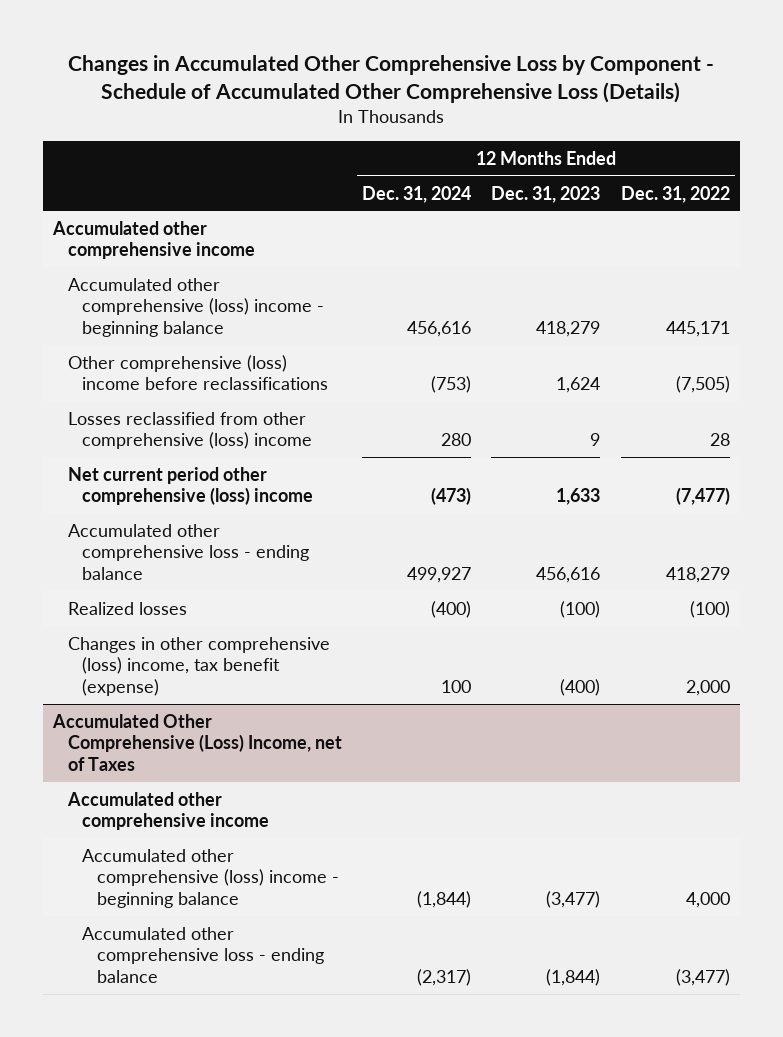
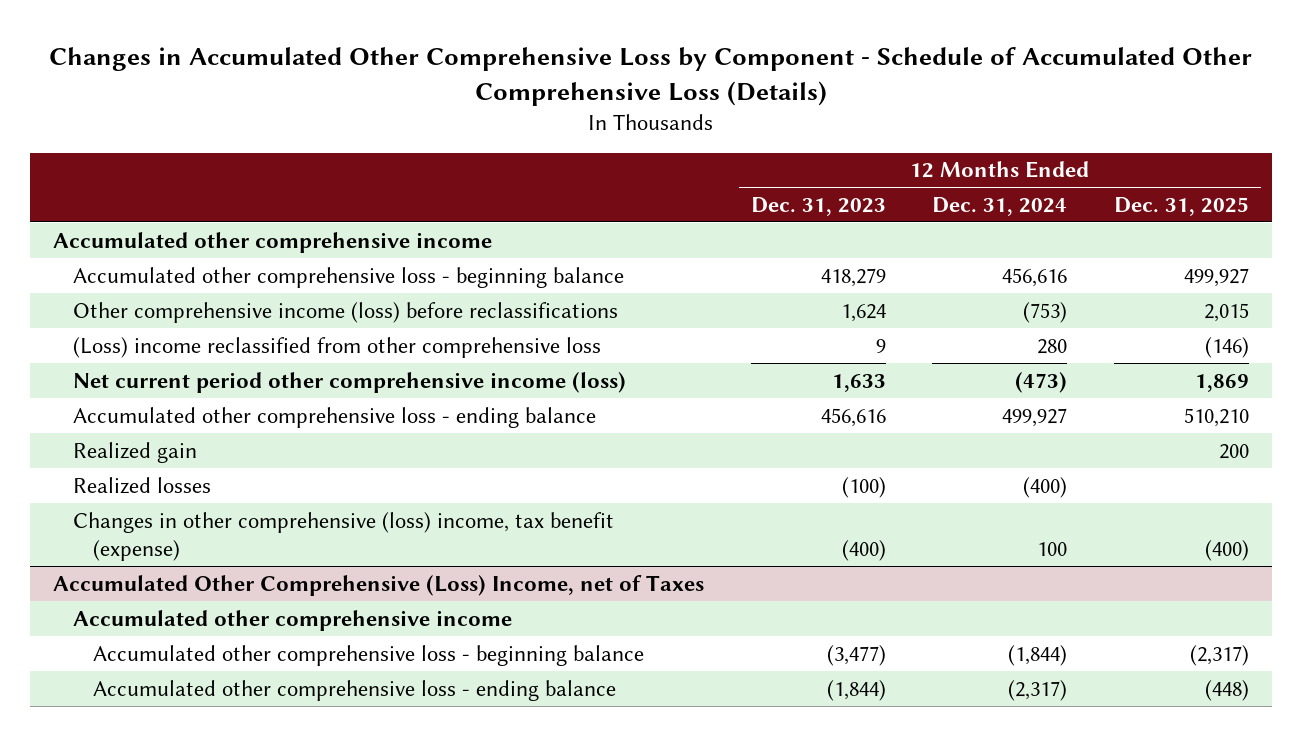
[620,185,730,203] Dec. 31, 2022 -> none
none -> [1113,196,1249,216] Dec. 31, 2025
[67,277,325,338] Accumulated other comprehensive (loss) income - beginning balance -> [73,266,625,288] Accumulated other comprehensive loss - beginning balance
[67,354,329,391] Other comprehensive (loss) income before reclassifications -> [73,301,619,323] Other comprehensive income (loss) before reclassifications
[67,411,313,450] Losses reclassified from other comprehensive (loss) income -> [73,336,602,358] (Loss) income reclassified from other comprehensive loss
[67,466,314,506] Net current period other comprehensive (loss) income -> [73,371,627,393] Net current period other comprehensive income (loss)
none -> [73,441,198,463] Realized gain
[82,848,340,909] Accumulated other comprehensive (loss) income - beginning balance -> [93,644,645,666] Accumulated other comprehensive loss - beginning balance

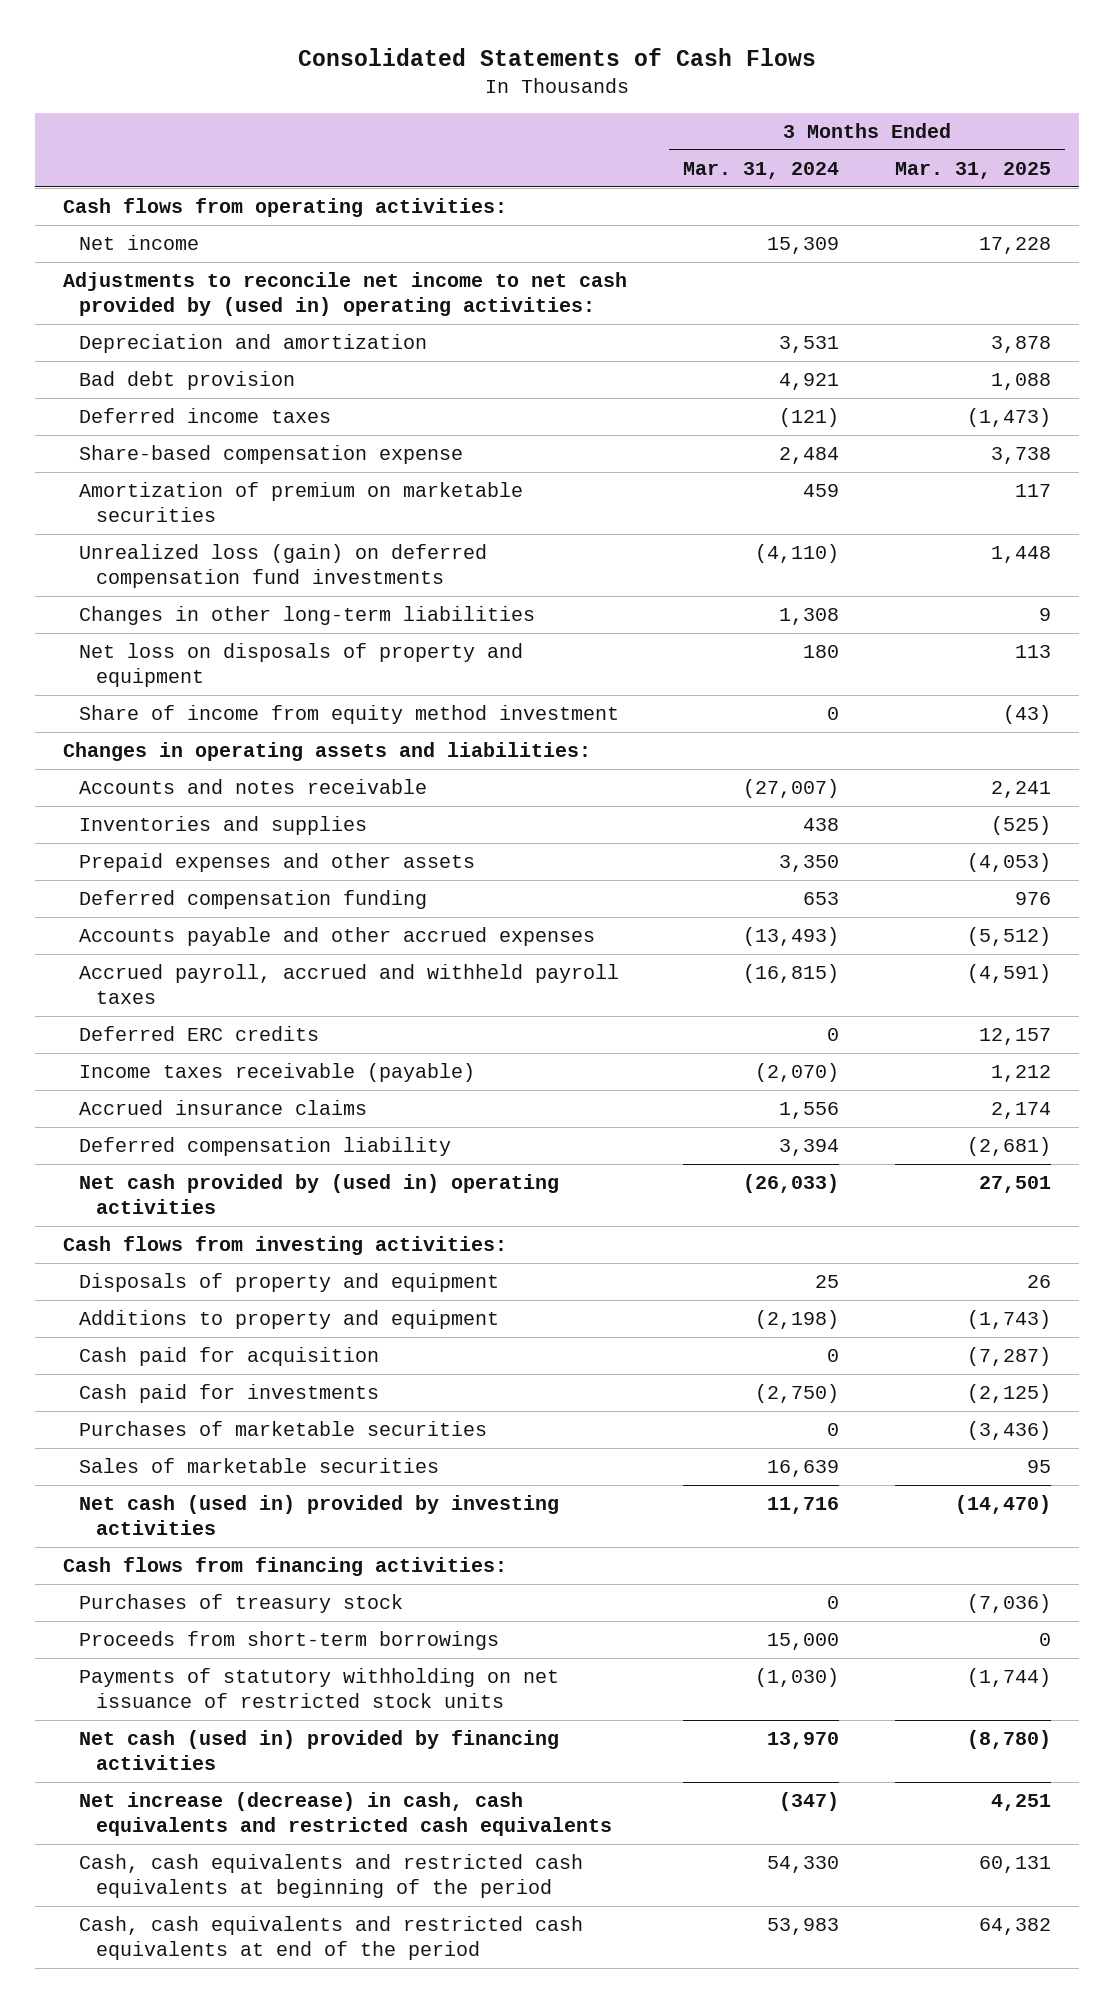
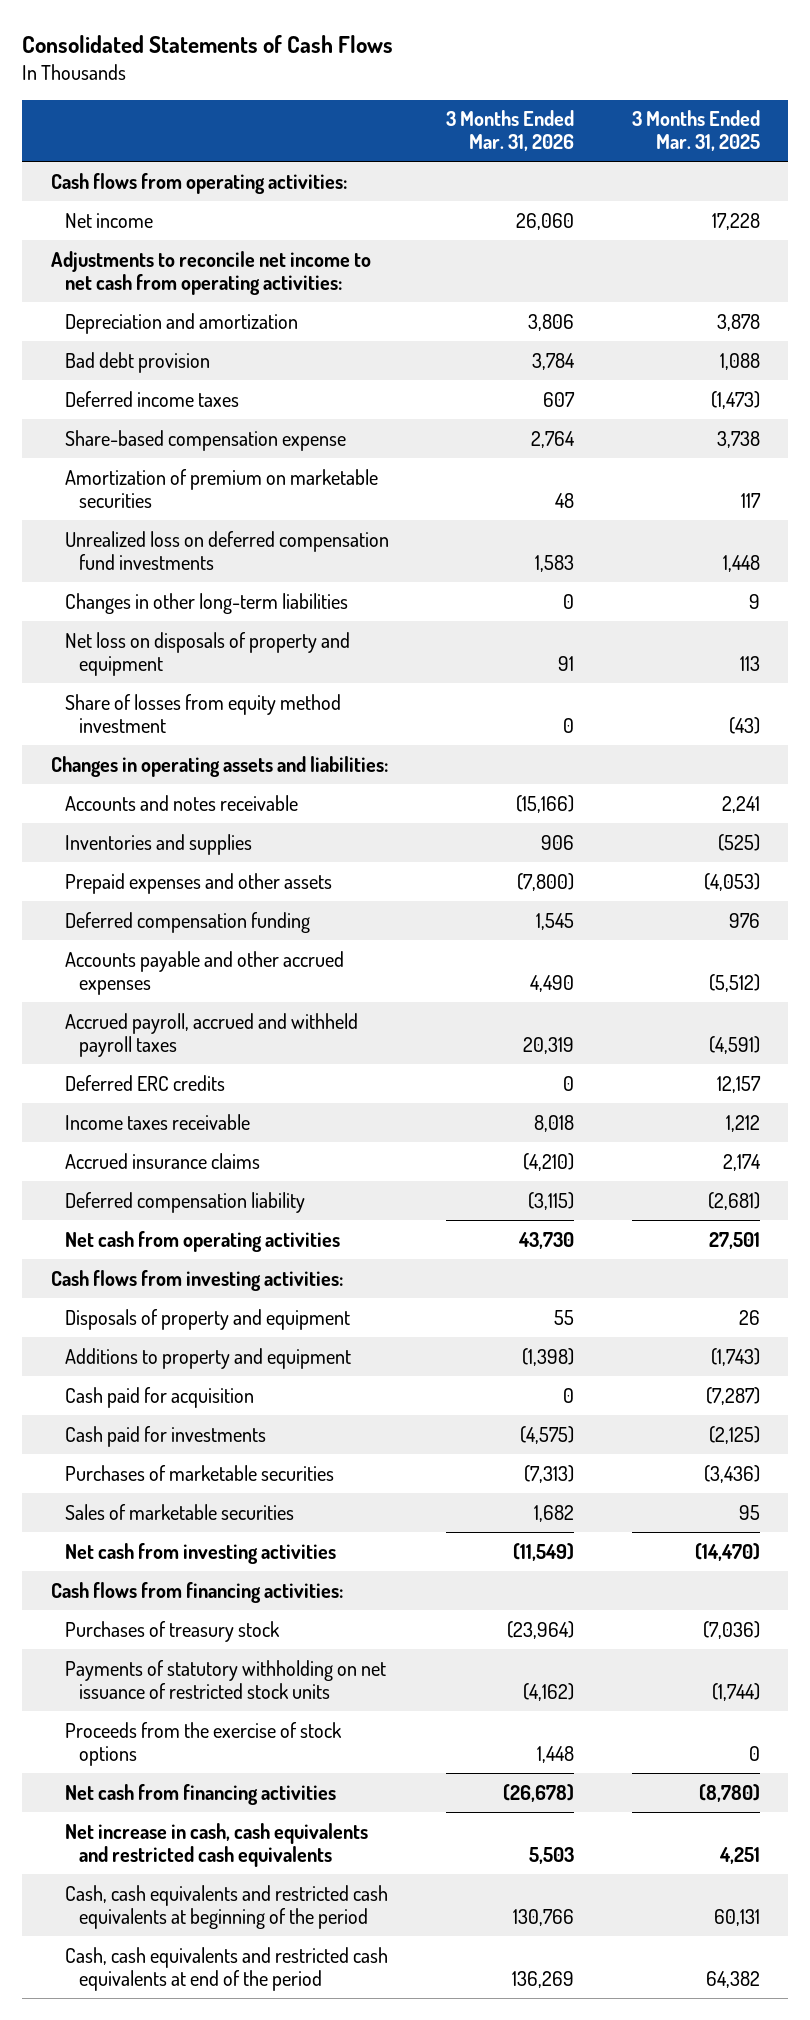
[682,161,839,179] Mar. 31, 2024 -> none
none -> [446,110,575,152] 3 Months Ended Mar. 31, 2026
[62,272,627,316] Adjustments to reconcile net income to net cash provided by (used in) operating activities: -> [50,250,371,295] Adjustments to reconcile net income to net cash from operating activities:
[79,544,488,588] Unrealized loss (gain) on deferred compensation fund investments -> [64,530,389,570] Unrealized loss on deferred compensation fund investments
[79,705,620,725] Share of income from equity method investment -> [64,693,341,733] Share of losses from equity method investment
[79,1063,476,1083] Income taxes receivable (payable) -> [64,1113,250,1130] Income taxes receivable
[79,1174,560,1214] Net cash provided by (used in) operating activities -> [64,1230,340,1252] Net cash from operating activities
[79,1495,560,1535] Net cash (used in) provided by investing activities -> [64,1542,336,1564] Net cash from investing activities
[79,1631,500,1651] Proceeds from short-term borrowings -> none
none -> [64,1721,342,1766] Proceeds from the exercise of stock options
[79,1730,560,1770] Net cash (used in) provided by financing activities -> [64,1783,336,1805] Net cash from financing activities
[79,1792,612,1836] Net increase (decrease) in cash, cash equivalents and restricted cash equivalents -> [64,1822,368,1867] Net increase in cash, cash equivalents and restricted cash equivalents

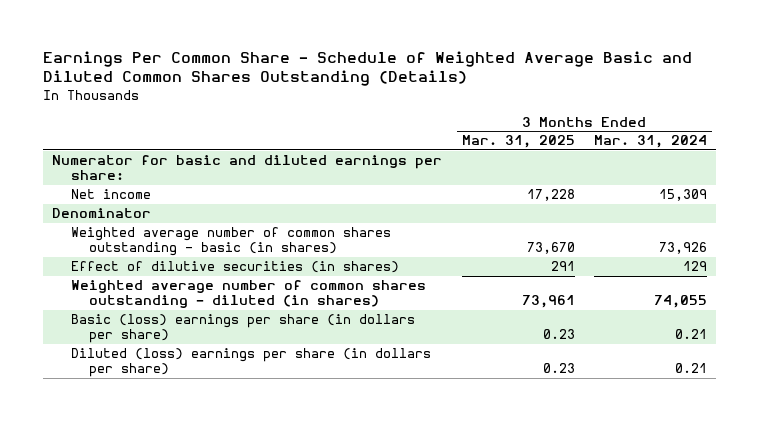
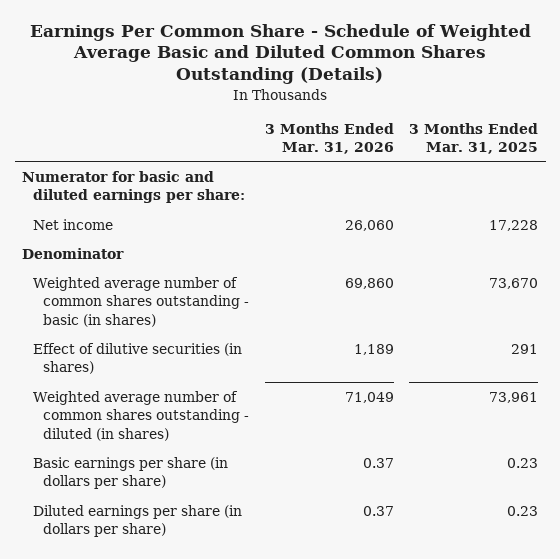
[593,135,707,149] Mar. 31, 2024 -> none
none -> [264,122,394,154] 3 Months Ended Mar. 31, 2026
[70,314,415,344] Basic (loss) earnings per share (in dollars per share) -> [32,456,228,490] Basic earnings per share (in dollars per share)
[70,348,431,378] Diluted (loss) earnings per share (in dollars per share) -> [32,504,242,538] Diluted earnings per share (in dollars per share)

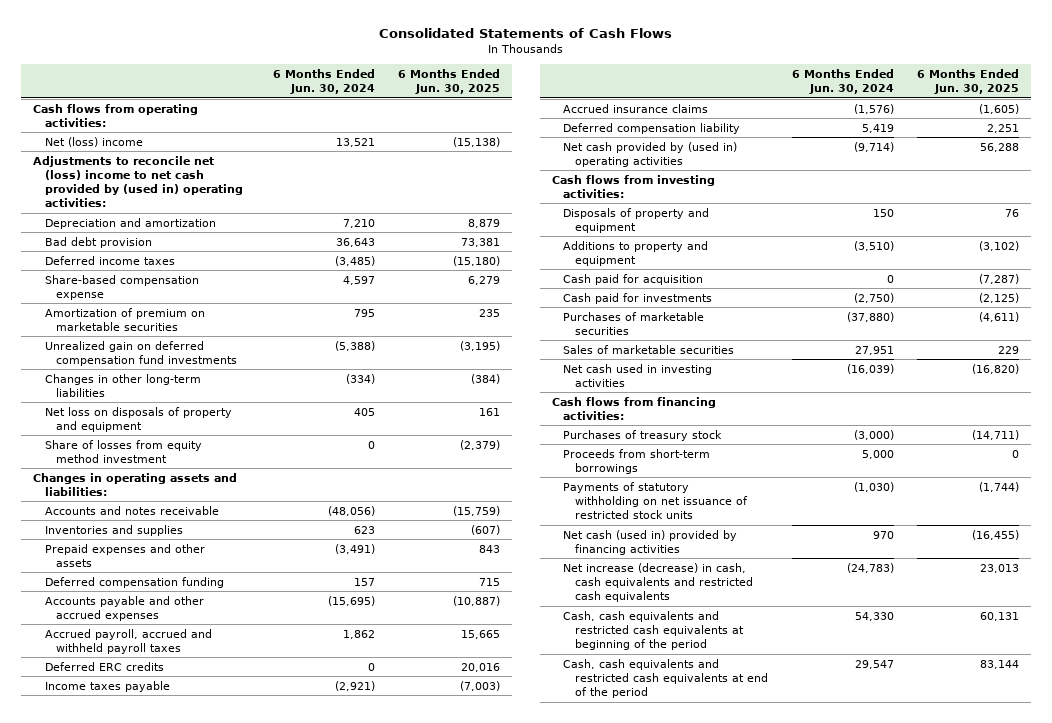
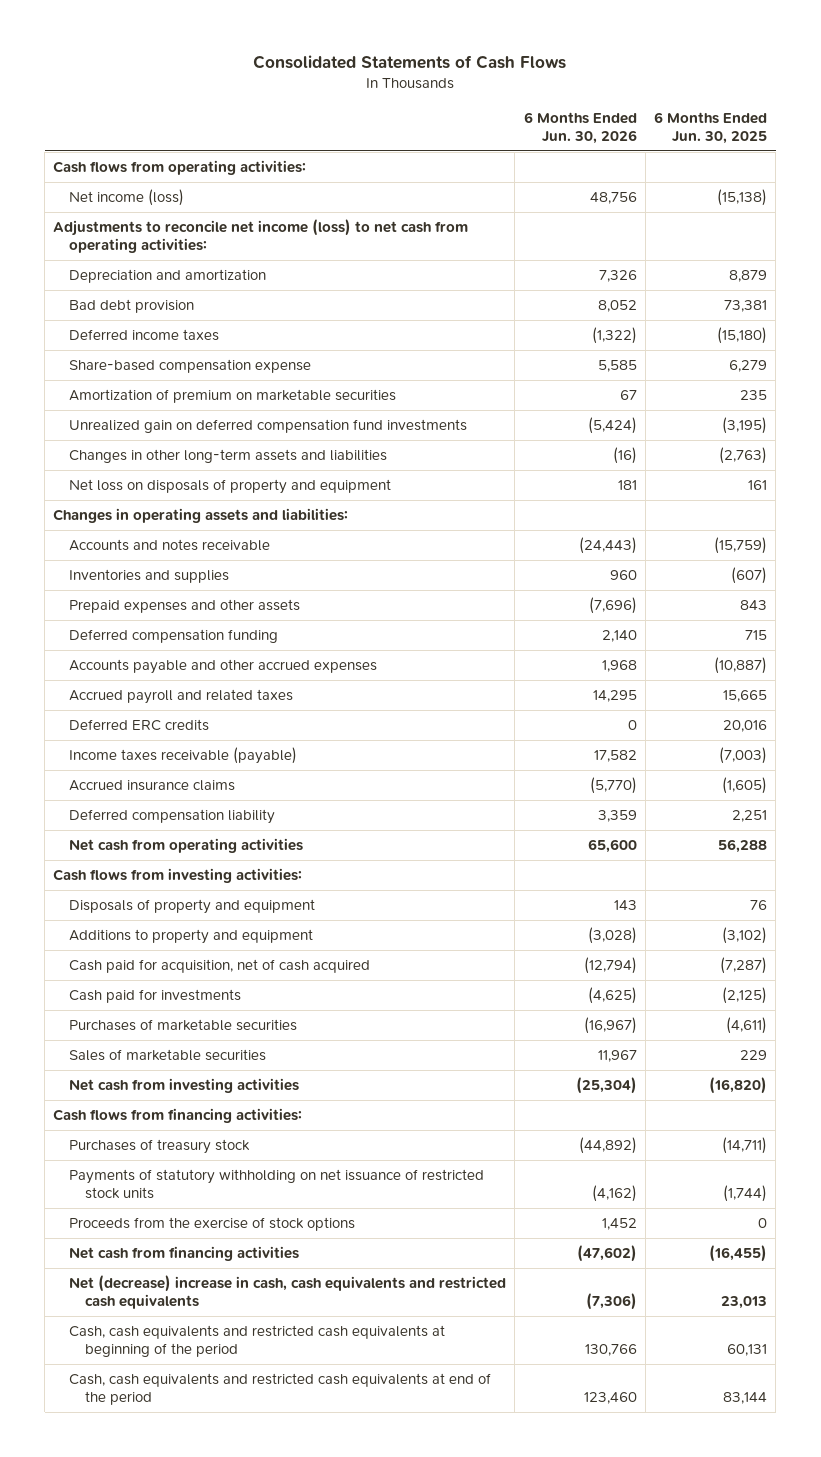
[272,68,375,95] 6 Months Ended Jun. 30, 2024 -> none
none -> [523,111,637,145] 6 Months Ended Jun. 30, 2026
[44,136,143,147] Net (loss) income -> [69,189,185,207] Net income (loss)
[32,155,243,208] Adjustments to reconcile net (loss) income to net cash provided by (used in) operating activities: -> [53,219,469,254] Adjustments to reconcile net income (loss) to net cash from operating activities:
[44,373,201,397] Changes in other long-term liabilities -> [69,449,388,464] Changes in other long-term assets and liabilities
[471,373,501,384] (384) -> [719,447,768,465] (2,763)
[44,439,202,463] Share of losses from equity method investment -> none
[44,628,212,654] Accrued payroll, accrued and withheld payroll taxes -> [69,689,294,705] Accrued payroll and related taxes
[44,680,170,692] Income taxes payable -> [69,747,298,765] Income taxes receivable (payable)
[563,141,738,167] Net cash provided by (used in) operating activities -> [69,838,304,854] Net cash from operating activities
[563,273,704,285] Cash paid for acquisition -> [69,959,371,974] Cash paid for acquisition, net of cash acquired
[563,363,713,387] Net cash used in investing activities -> [69,1078,300,1094] Net cash from investing activities
[563,448,711,474] Proceeds from short-term borrowings -> none
none -> [69,1217,356,1232] Proceeds from the exercise of stock options
[563,529,738,555] Net cash (used in) provided by financing activities -> [69,1246,300,1262] Net cash from financing activities
[563,562,754,603] Net increase (decrease) in cash, cash equivalents and restricted cash equivalents -> [69,1275,507,1310] Net (decrease) increase in cash, cash equivalents and restricted cash equivalents

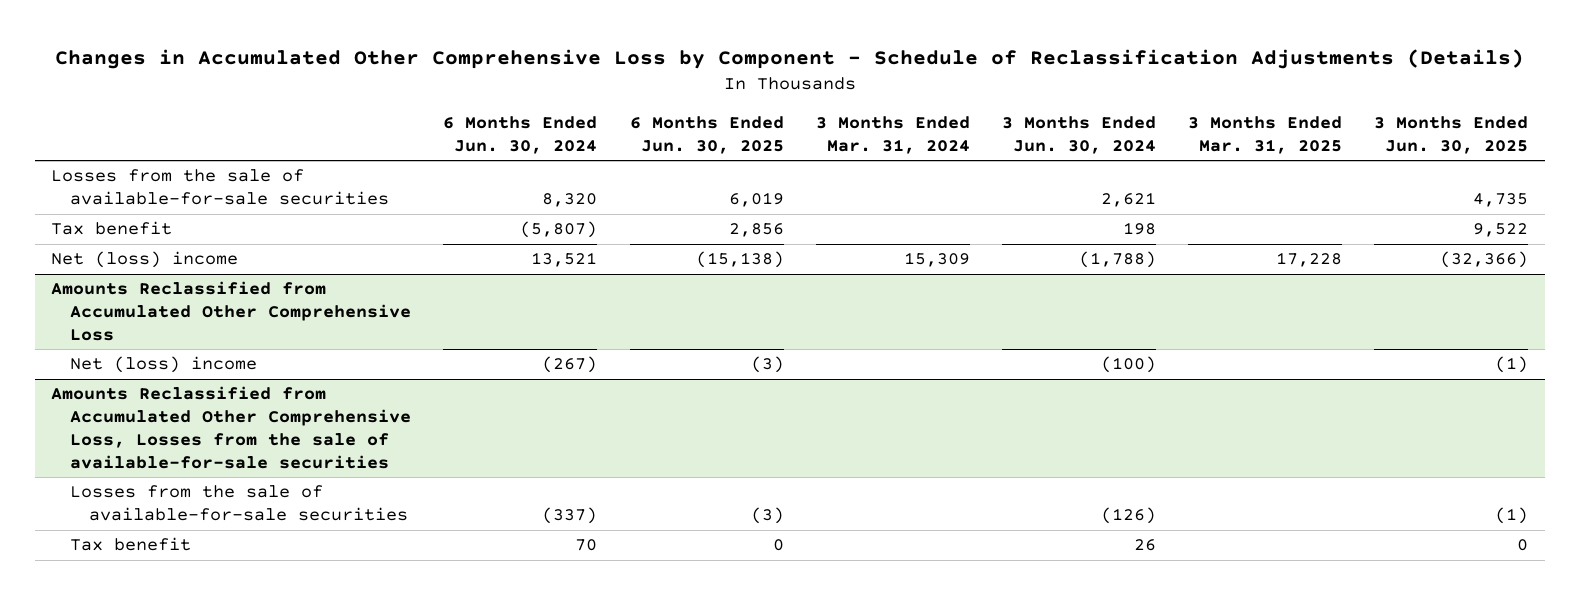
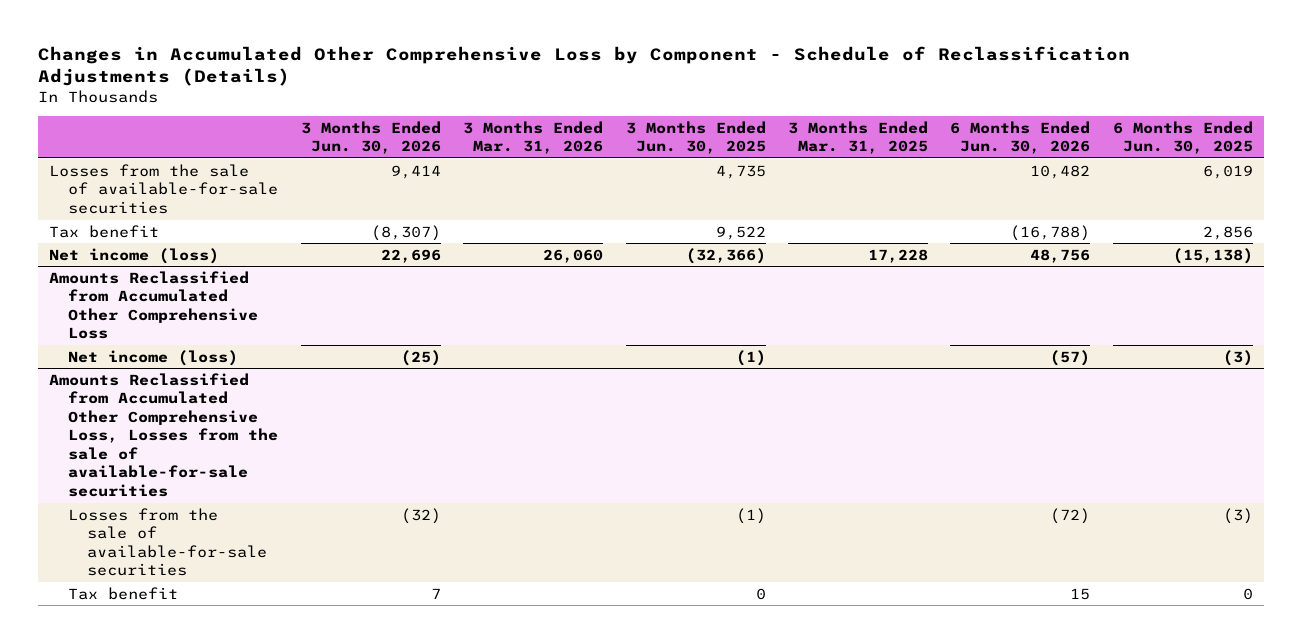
[443,115,598,154] 6 Months Ended Jun. 30, 2024 -> none
[815,115,970,154] 3 Months Ended Mar. 31, 2024 -> none
[1001,115,1156,154] 3 Months Ended Jun. 30, 2024 -> none
none -> [300,120,441,155] 3 Months Ended Jun. 30, 2026
none -> [463,120,604,155] 3 Months Ended Mar. 31, 2026
none -> [950,120,1091,155] 6 Months Ended Jun. 30, 2026
[51,251,239,269] Net (loss) income -> [48,247,219,264] Net income (loss)
[70,356,258,374] Net (loss) income -> [68,349,239,366] Net income (loss)

